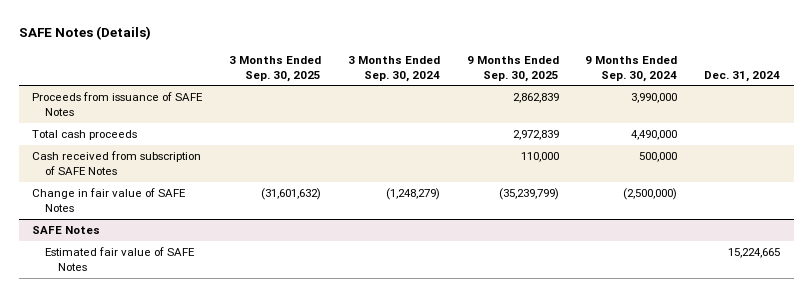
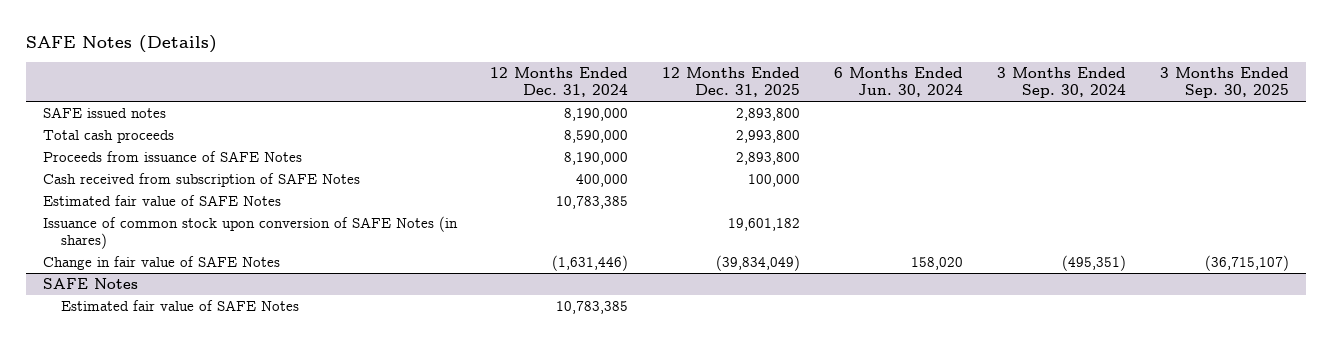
[466,55,559,82] 9 Months Ended Sep. 30, 2025 -> none
[585,55,678,82] 9 Months Ended Sep. 30, 2024 -> none
[704,70,781,82] Dec. 31, 2024 -> none
none -> [490,67,629,98] 12 Months Ended Dec. 31, 2024
none -> [662,67,801,98] 12 Months Ended Dec. 31, 2025
none -> [834,67,964,98] 6 Months Ended Jun. 30, 2024
none -> [42,107,166,119] SAFE issued notes
[32,91,204,116] Proceeds from issuance of SAFE Notes -> [42,151,302,163] Proceeds from issuance of SAFE Notes
none -> [42,195,281,207] Estimated fair value of SAFE Notes
none -> [42,216,458,250] Issuance of common stock upon conversion of SAFE Notes (in shares)
[260,187,321,200] (31,601,632) -> [1205,255,1290,272] (36,715,107)
[385,187,440,200] (1,248,279) -> [1062,255,1127,272] (495,351)

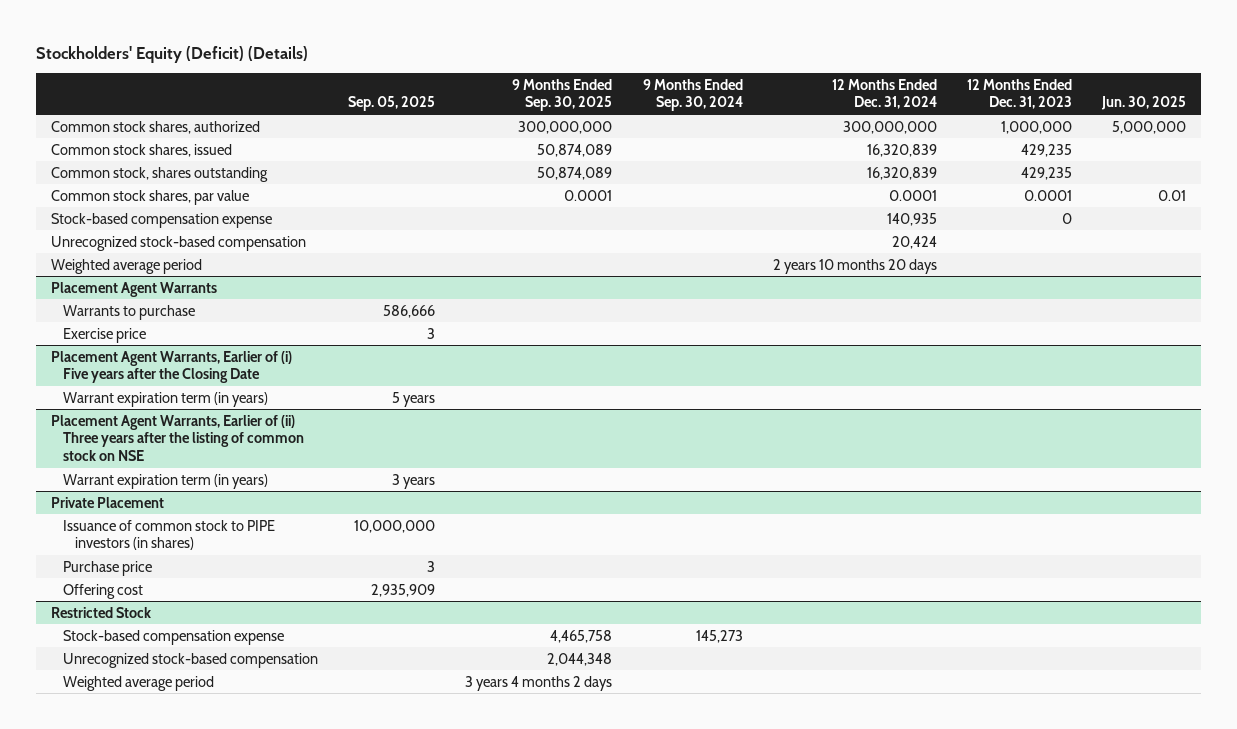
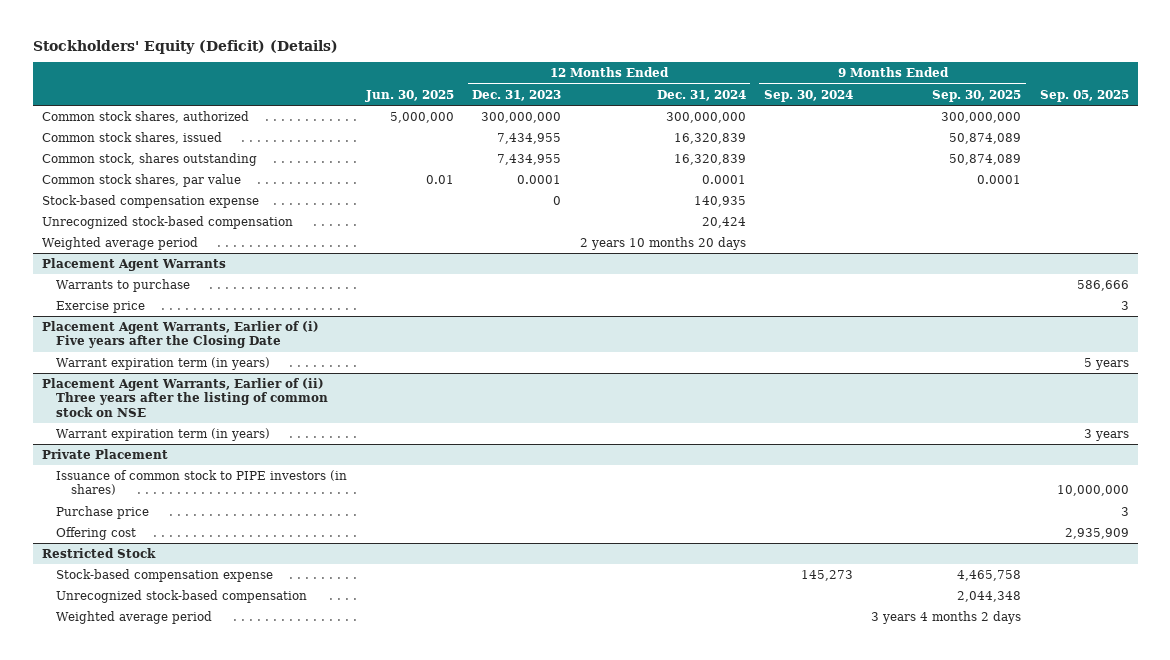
[1000,120,1072,134] 1,000,000 -> [481,111,562,123] 300,000,000
[1020,143,1072,157] 429,235 -> [497,132,562,144] 7,434,955
[1020,166,1072,180] 429,235 -> [497,153,562,165] 7,434,955

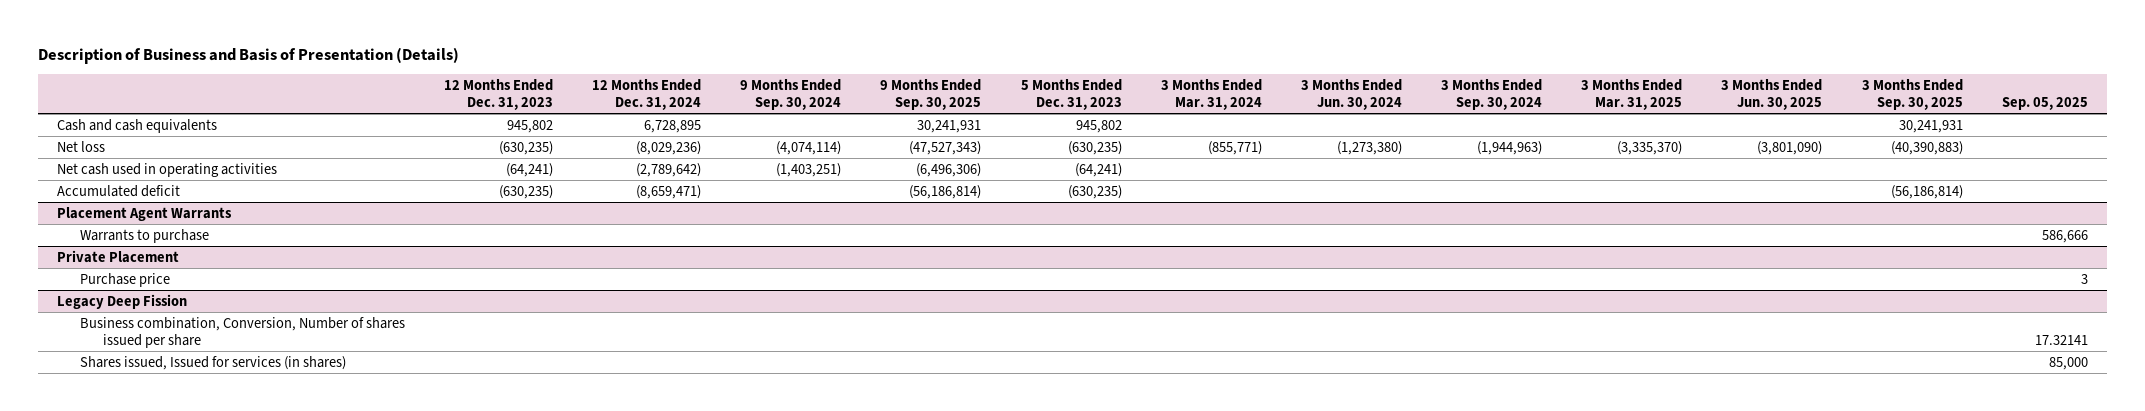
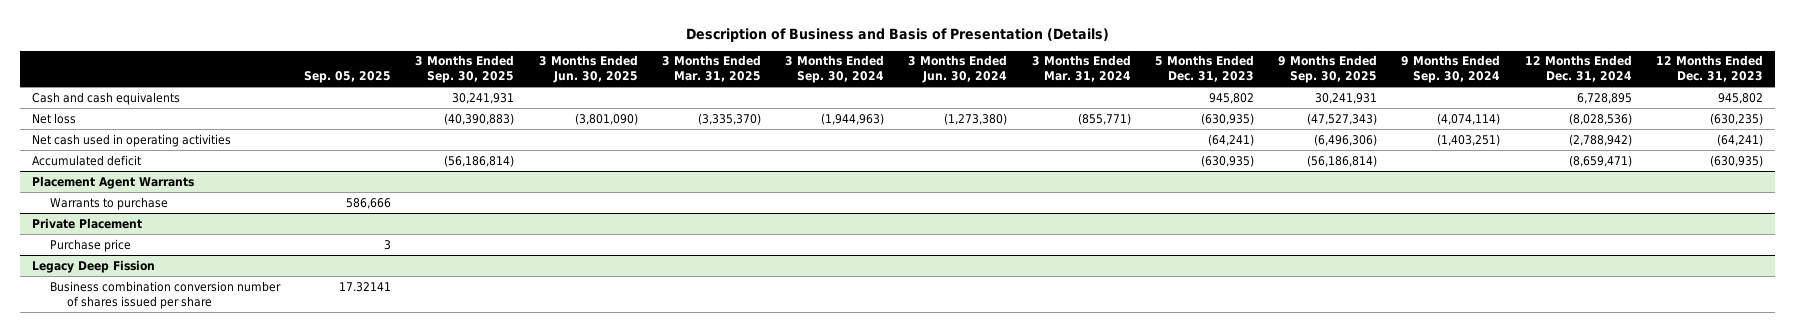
[636,140,702,155] (8,029,236) -> [1568,112,1632,125] (8,028,536)
[1067,140,1122,155] (630,235) -> [1200,112,1254,125] (630,935)
[636,162,702,177] (2,789,642) -> [1568,133,1632,146] (2,788,942)
[498,184,553,199] (630,235) -> [1710,154,1764,167] (630,935)
[1067,184,1122,199] (630,235) -> [1200,154,1254,167] (630,935)
[79,355,346,370] Shares issued, Issued for services (in shares) -> none
[79,316,405,348] Business combination, Conversion, Number of shares issued per share -> [49,280,281,309] Business combination conversion number of shares issued per share

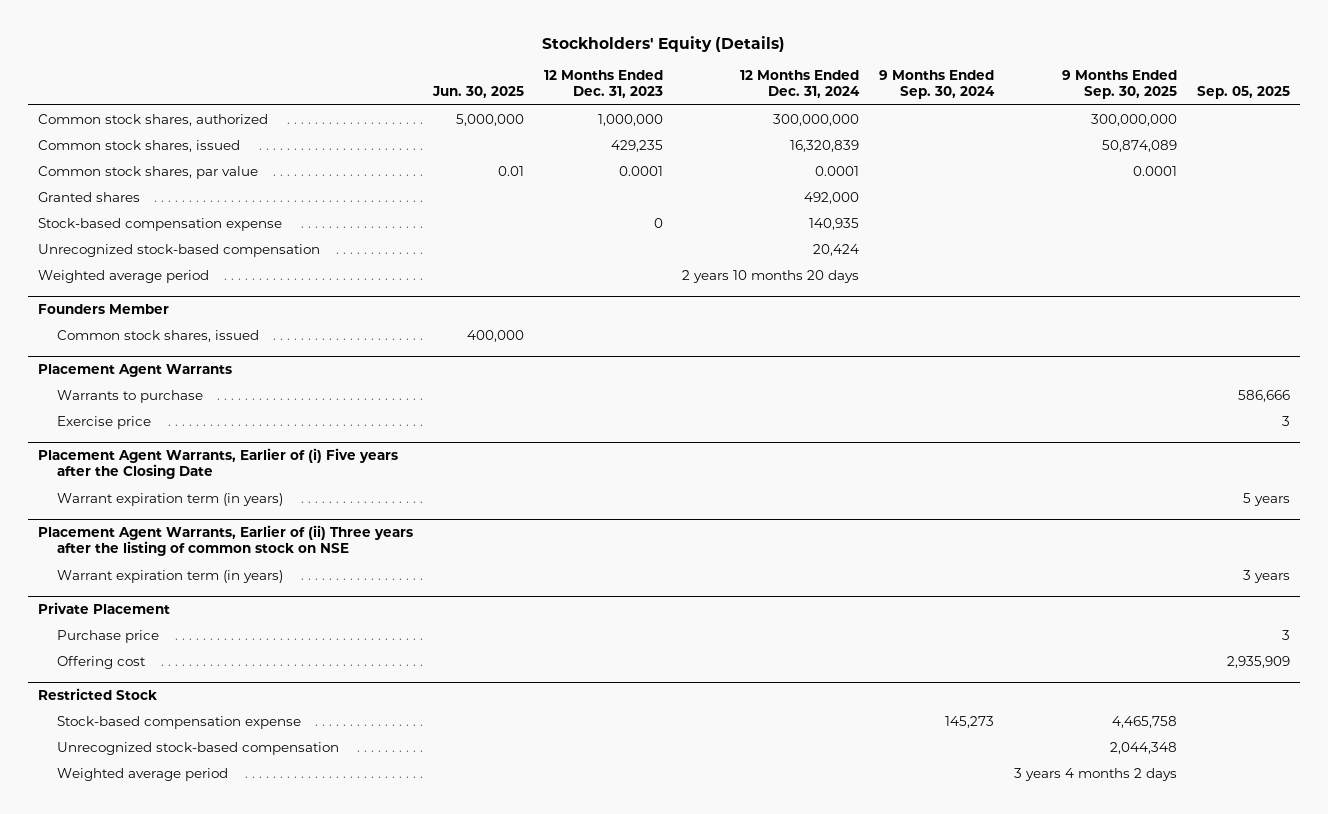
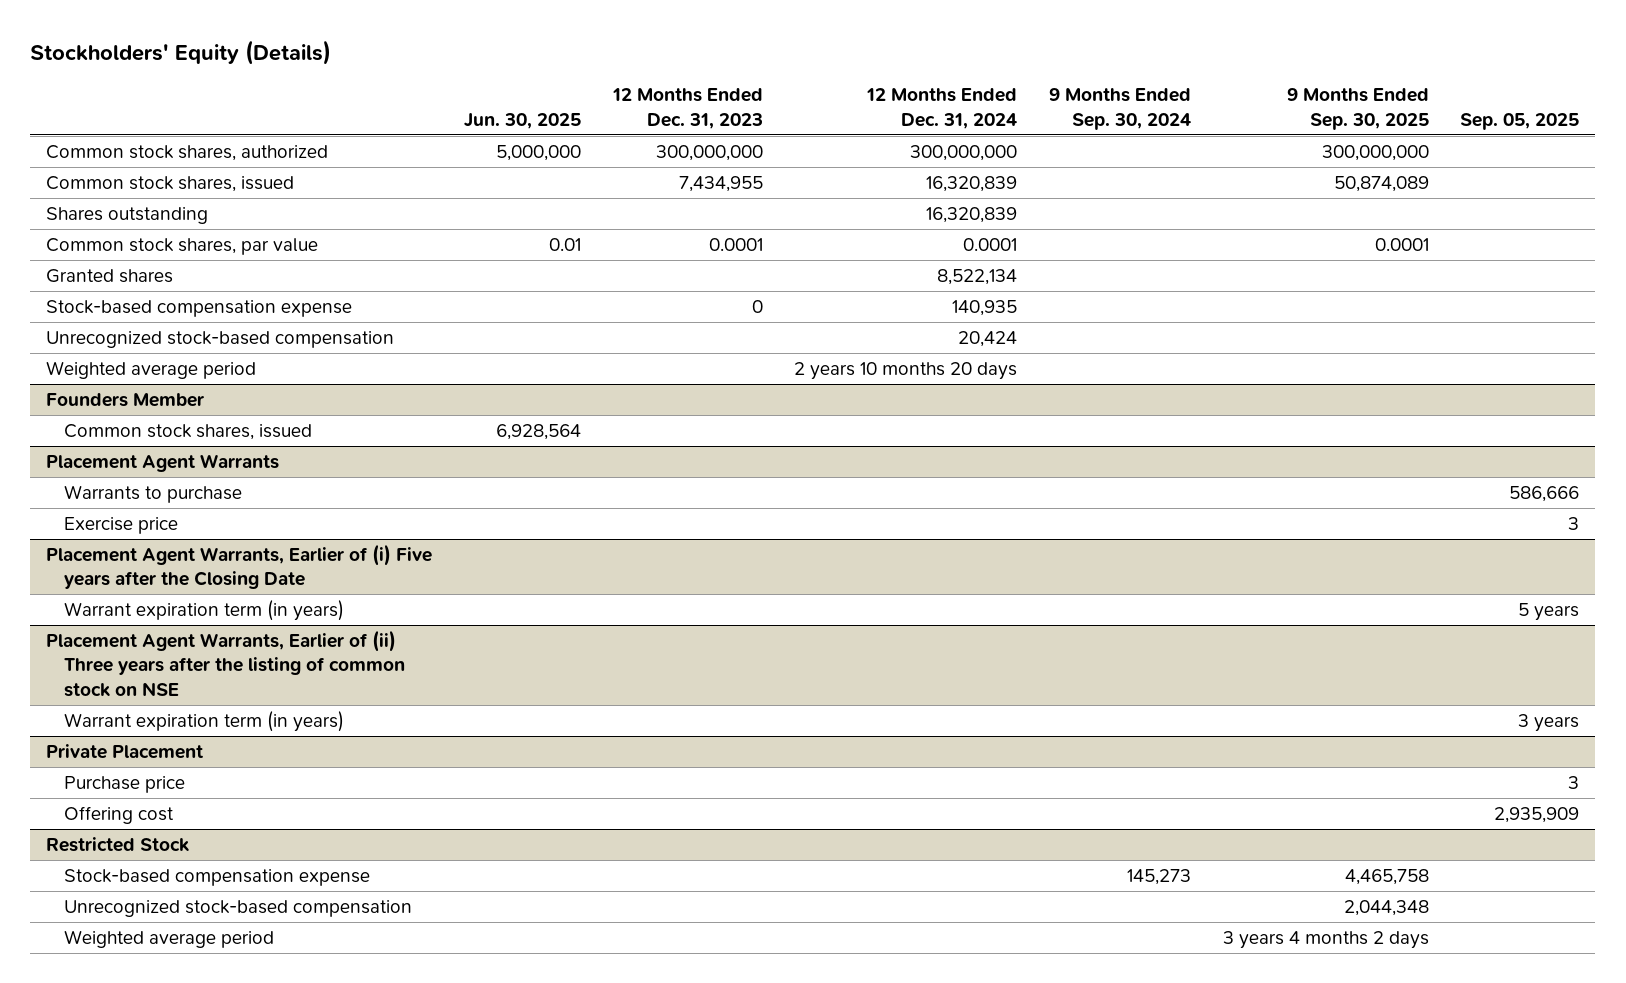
[597,113,663,126] 1,000,000 -> [655,144,763,161] 300,000,000
[610,139,663,152] 429,235 -> [678,175,763,192] 7,434,955
none -> [46,206,209,224] Shares outstanding
[804,191,860,204] 492,000 -> [937,268,1018,285] 8,522,134
[466,329,524,342] 400,000 -> [495,423,581,440] 6,928,564

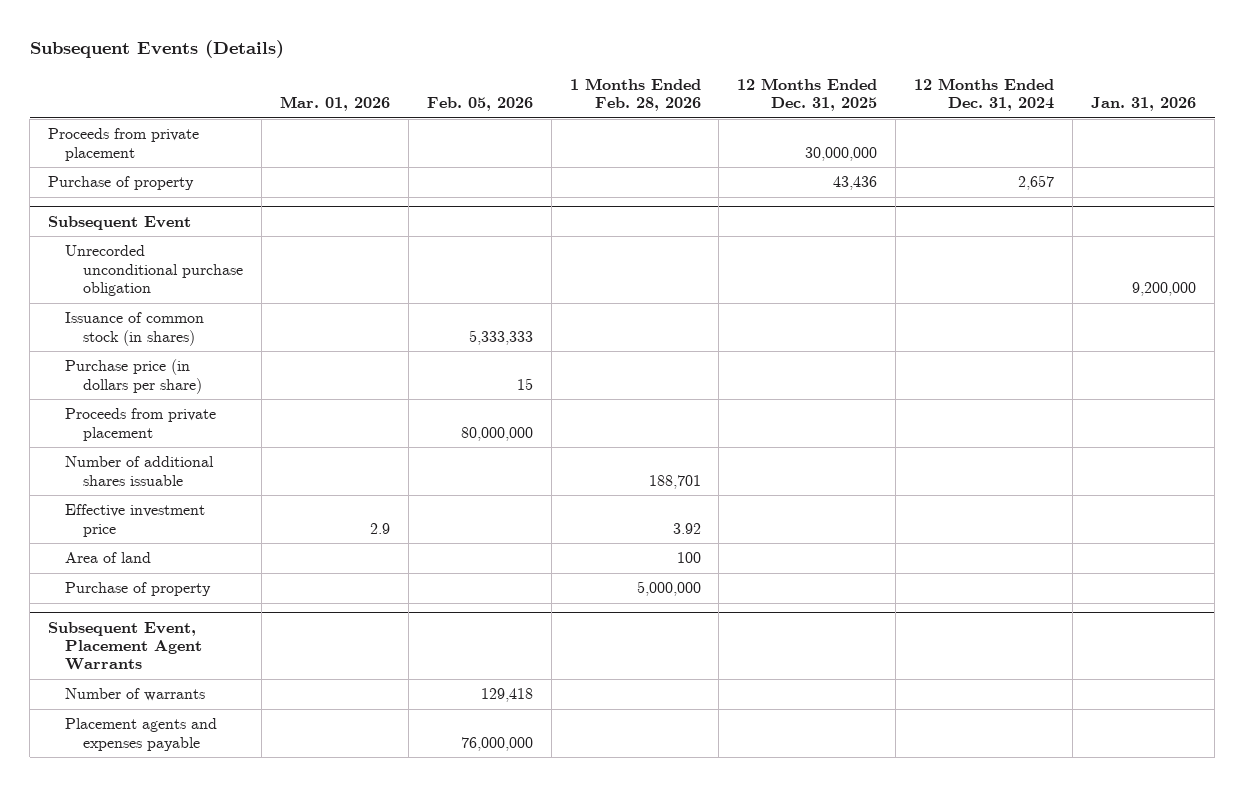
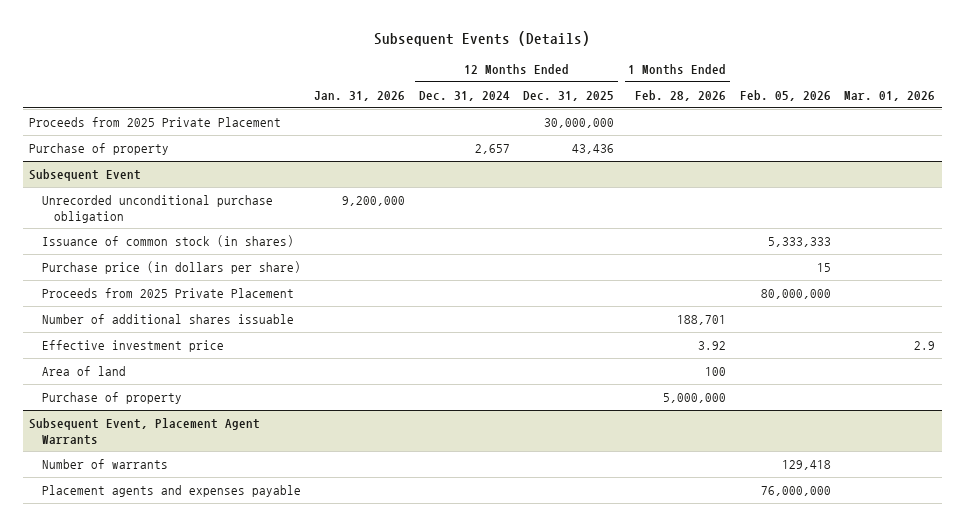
[48,128,200,161] Proceeds from private placement -> [29,117,282,128] Proceeds from 2025 Private Placement
[65,408,217,441] Proceeds from private placement -> [41,288,294,299] Proceeds from 2025 Private Placement

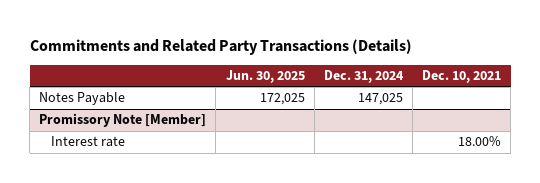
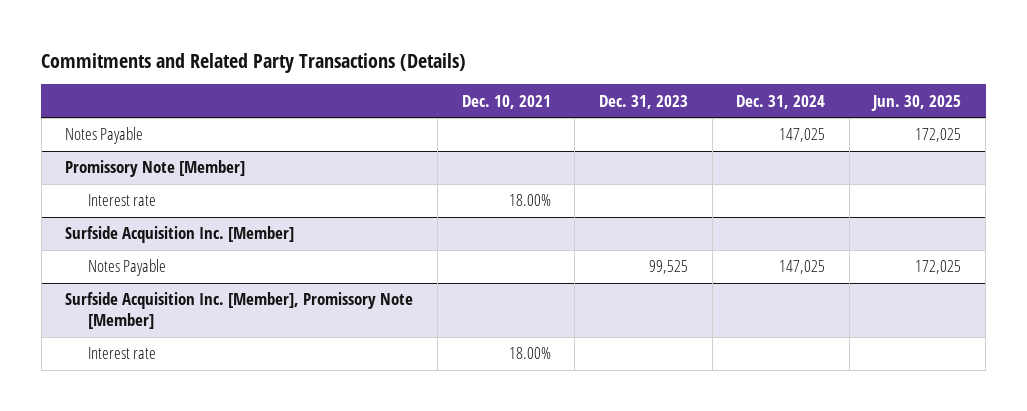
none -> [598,94,688,109] Dec. 31, 2023
none -> [65,226,295,244] Surfside Acquisition Inc. [Member]
none -> [87,259,166,277] Notes Payable
none -> [65,292,414,330] Surfside Acquisition Inc. [Member], Promissory Note [Member]
none -> [87,347,156,360] Interest rate

